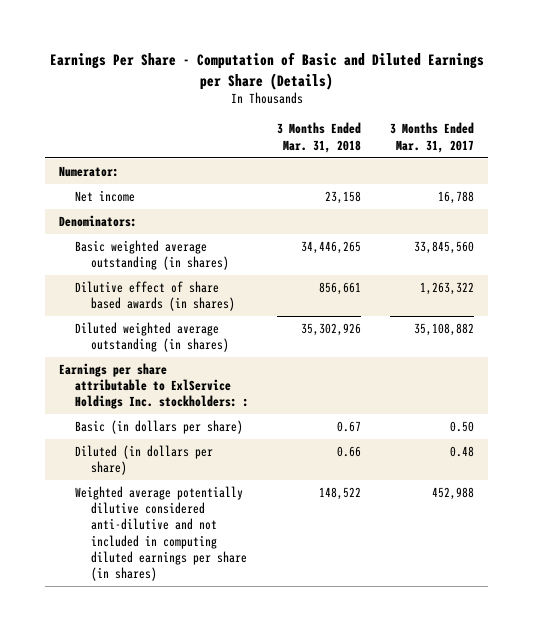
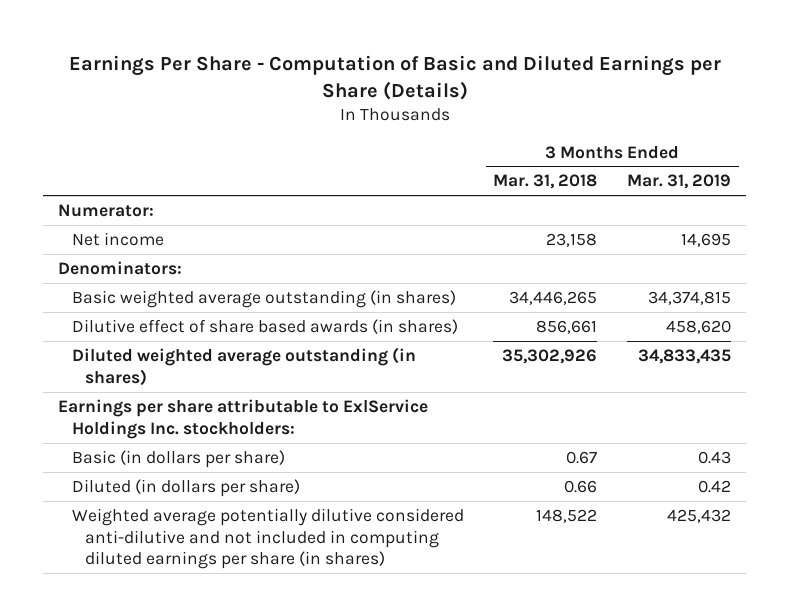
[389,122,474,153] 3 Months Ended Mar. 31, 2017 -> none
none -> [627,174,732,190] Mar. 31, 2019
[59,363,250,410] Earnings per share attributable to ExlService Holdings Inc. stockholders: : -> [58,398,429,439] Earnings per share attributable to ExlService Holdings Inc. stockholders:

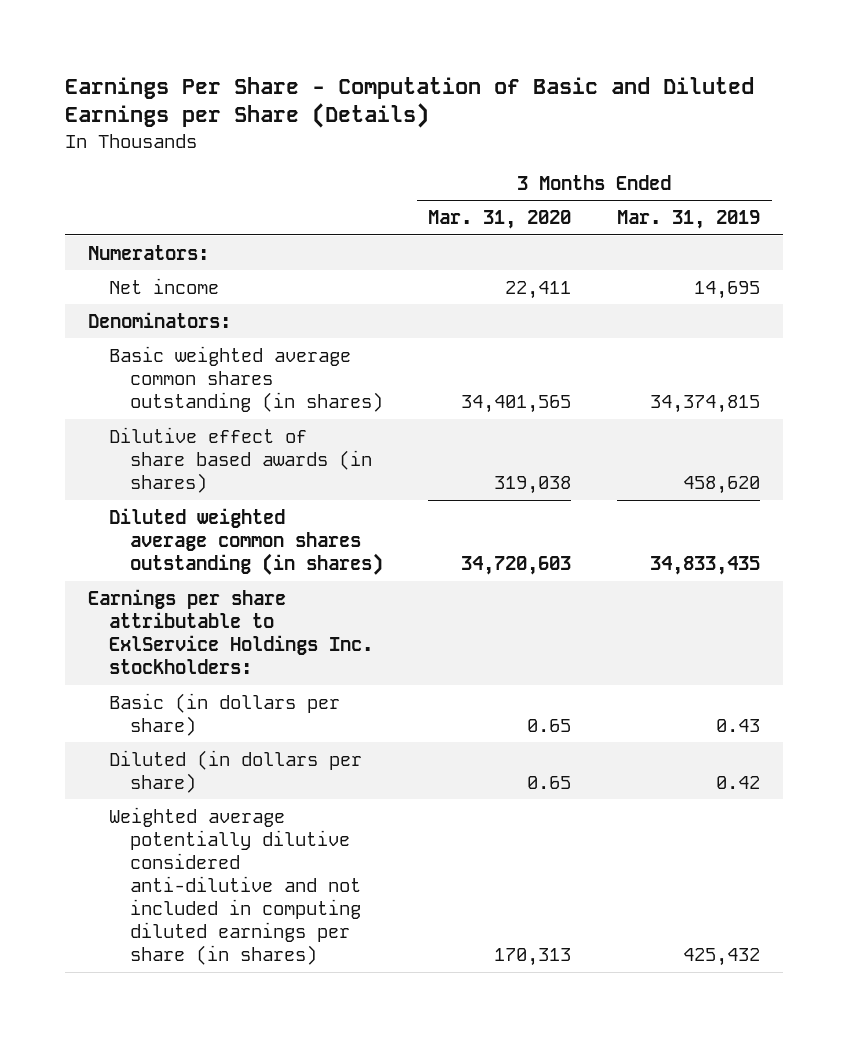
[493,174,598,190] Mar. 31, 2018 -> none
none -> [428,210,572,230] Mar. 31, 2020
[58,203,155,217] Numerator: -> [87,244,209,260] Numerators:
[71,289,456,308] Basic weighted average outstanding (in shares) -> [108,345,383,412] Basic weighted average common shares outstanding (in shares)
[71,346,416,386] Diluted weighted average outstanding (in shares) -> [108,507,383,575] Diluted weighted average common shares outstanding (in shares)

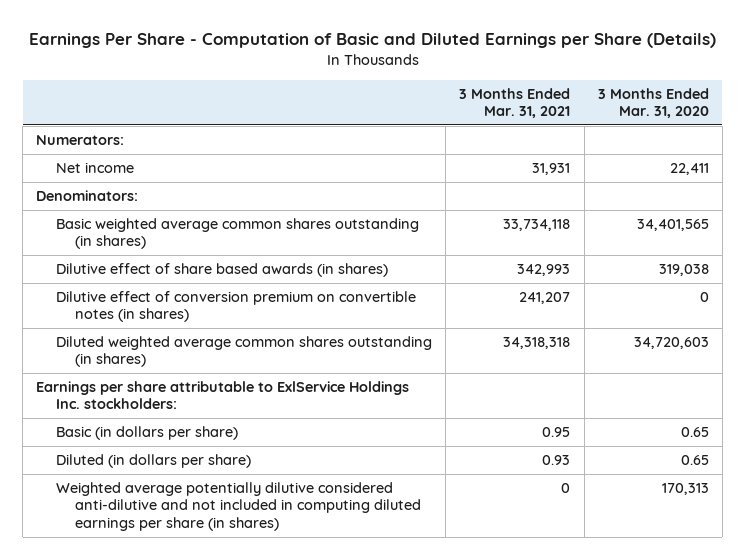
[617,210,761,230] Mar. 31, 2019 -> none
none -> [459,87,571,119] 3 Months Ended Mar. 31, 2021
none -> [55,291,416,323] Dilutive effect of conversion premium on convertible notes (in shares)

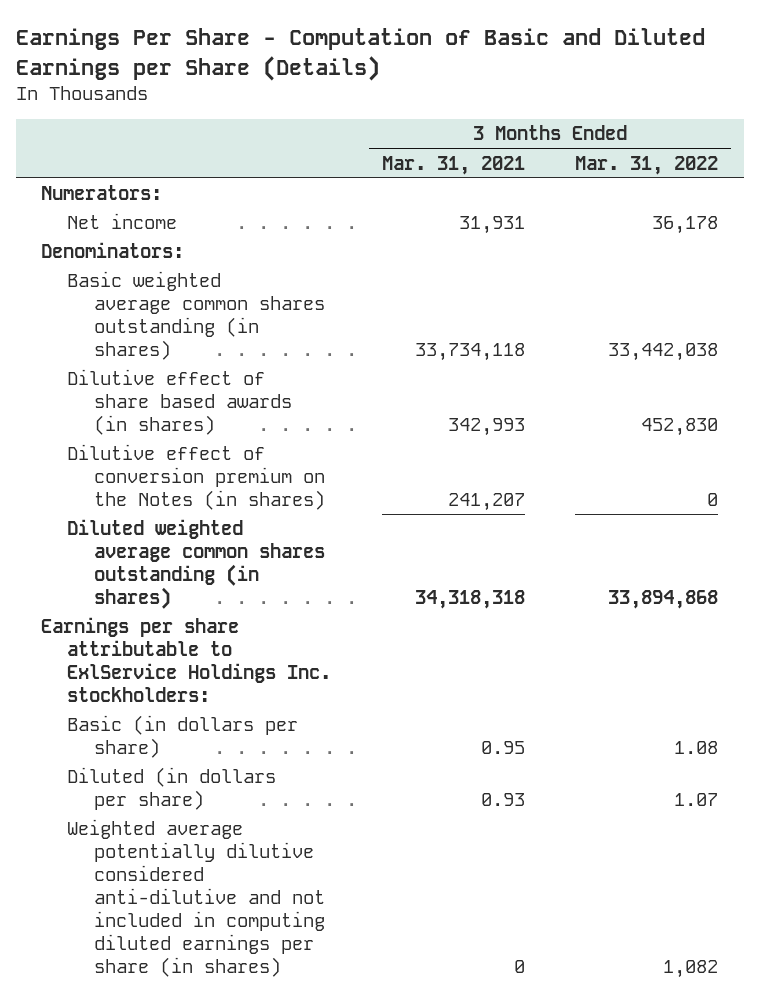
[597,87,709,119] 3 Months Ended Mar. 31, 2020 -> none
none -> [575,155,719,175] Mar. 31, 2022
[55,291,416,323] Dilutive effect of conversion premium on convertible notes (in shares) -> [67,444,325,511] Dilutive effect of conversion premium on the Notes (in shares)

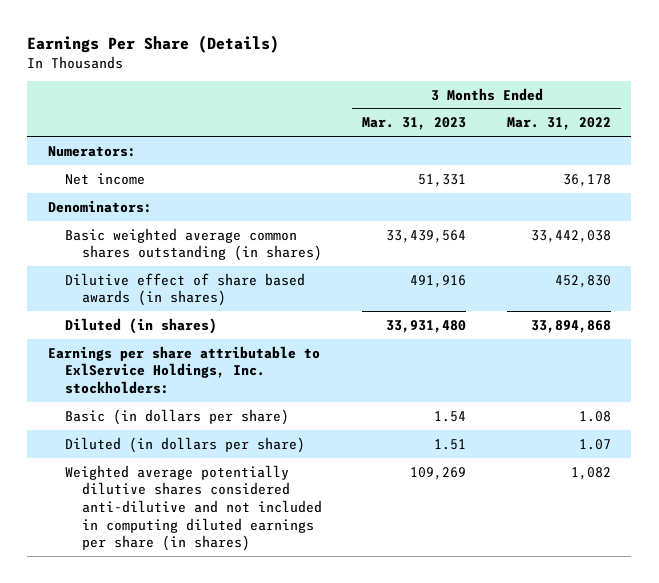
[15,28,705,81] Earnings Per Share - Computation of Basic and Diluted Earnings per Share (Details) -> [27,34,280,53] Earnings Per Share (Details)
[381,155,525,175] Mar. 31, 2021 -> none
none -> [362,117,467,131] Mar. 31, 2023
[67,444,325,511] Dilutive effect of conversion premium on the Notes (in shares) -> none
[67,519,325,610] Diluted weighted average common shares outstanding (in shares) -> [64,317,217,334] Diluted (in shares)
[41,617,332,703] Earnings per share attributable to ExlService Holdings Inc. stockholders: -> [47,345,320,394] Earnings per share attributable to ExlService Holdings, Inc. stockholders:
[67,819,325,978] Weighted average potentially dilutive considered anti-dilutive and not included in computing diluted earnings per share (in shares) -> [64,464,322,552] Weighted average potentially dilutive shares considered anti-dilutive and not included in computing diluted earnings per share (in shares)

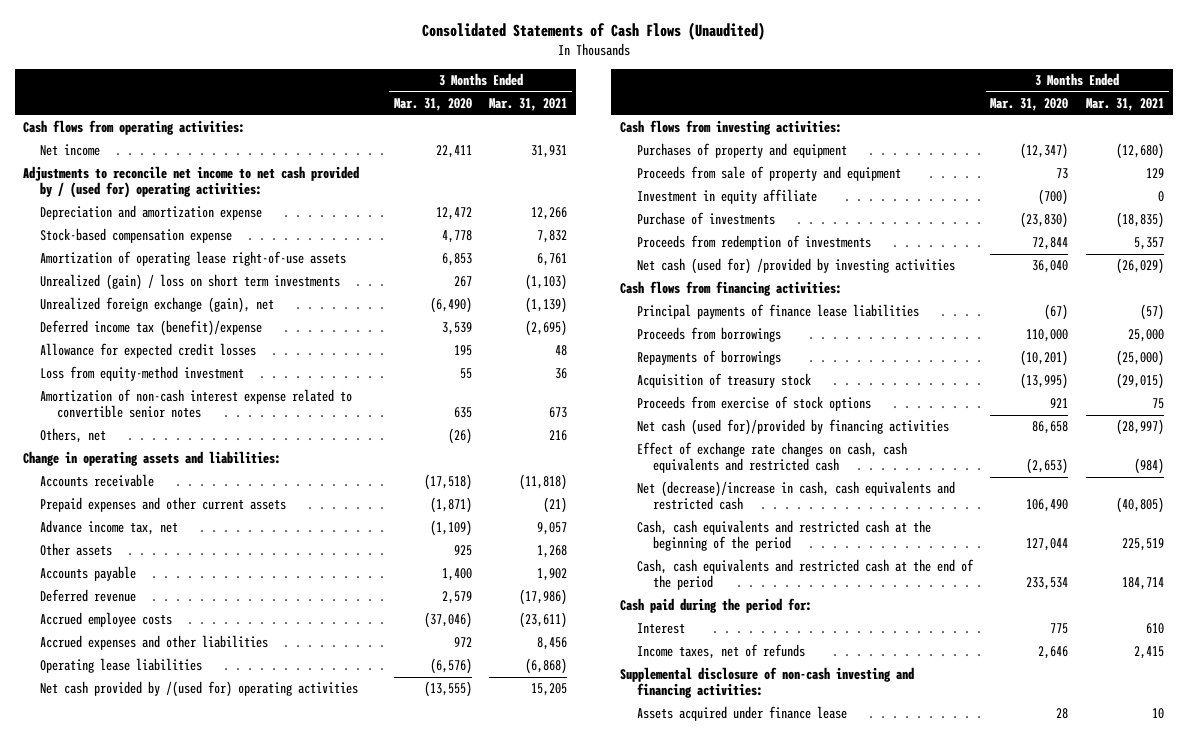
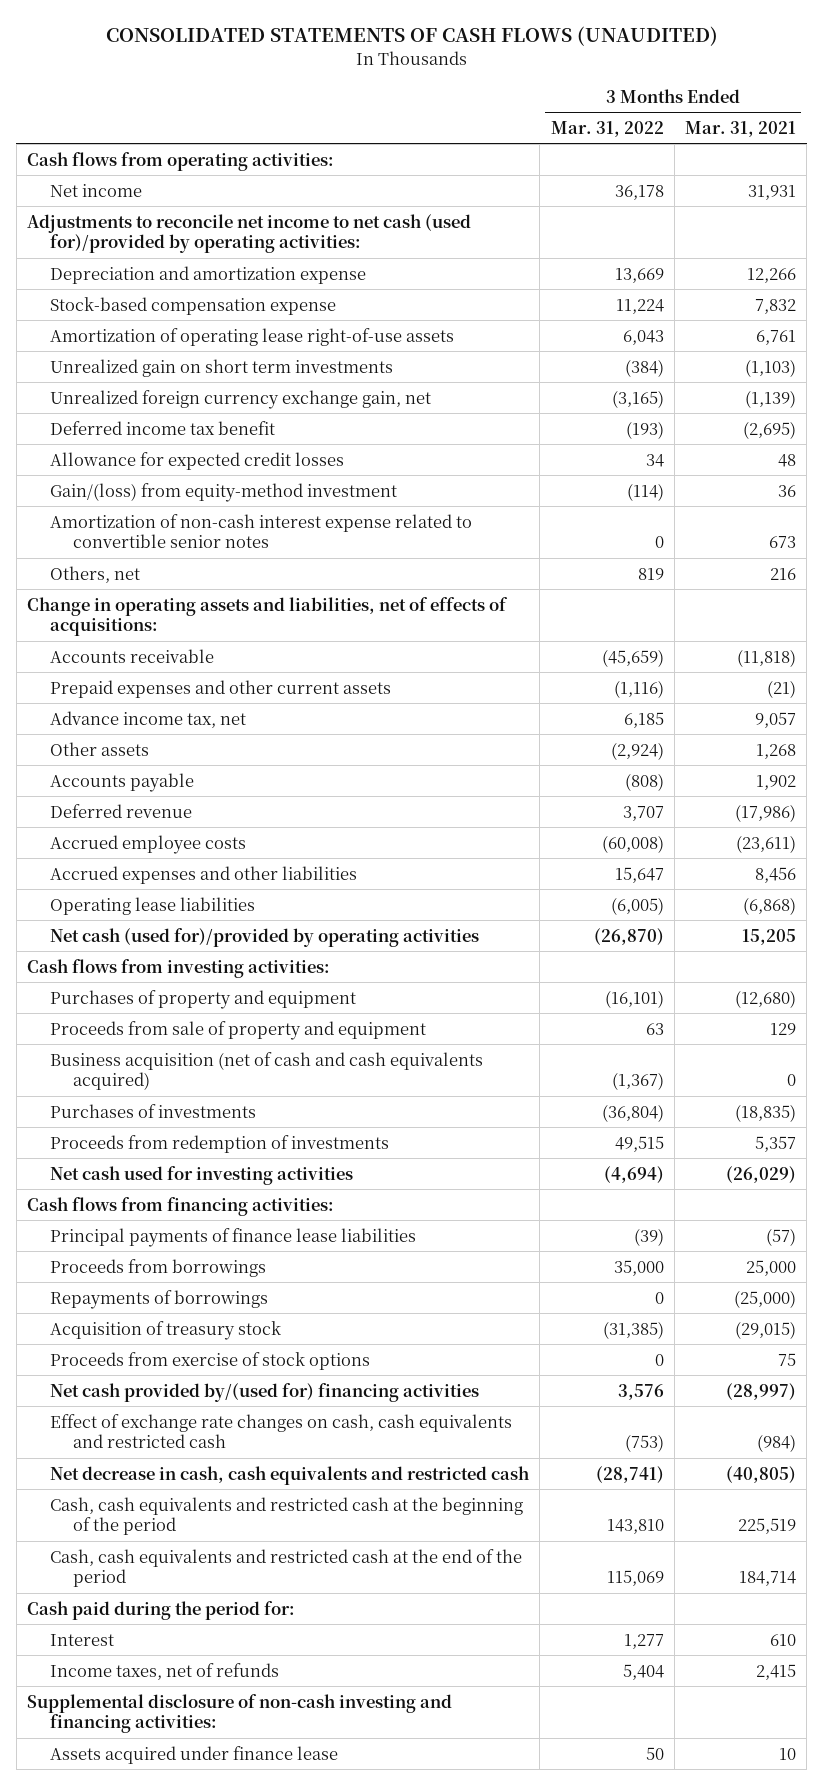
[421,22,765,41] Consolidated Statements of Cash Flows (Unaudited) -> [105,26,718,47] CONSOLIDATED STATEMENTS OF CASH FLOWS (UNAUDITED)
[393,98,472,112] Mar. 31, 2020 -> none
none -> [550,120,664,137] Mar. 31, 2022
[23,166,360,199] Adjustments to reconcile net income to net cash provided by / (used for) operating activities: -> [26,213,471,254] Adjustments to reconcile net income to net cash (used for)/provided by operating activities:
[39,274,340,291] Unrealized (gain) / loss on short term investments -> [49,358,393,377] Unrealized gain on short term investments
[39,297,274,314] Unrealized foreign exchange (gain), net -> [49,389,431,409] Unrealized foreign currency exchange gain, net
[39,320,262,337] Deferred income tax (benefit)/expense -> [49,420,275,435] Deferred income tax benefit
[39,366,244,382] Loss from equity-method investment -> [49,482,397,502] Gain/(loss) from equity-method investment
[23,451,282,467] Change in operating assets and liabilities: -> [26,596,508,637] Change in operating assets and liabilities, net of effects of acquisitions:
[39,681,358,698] Net cash provided by /(used for) operating activities -> [49,927,479,947] Net cash (used for)/provided by operating activities
[636,189,817,205] Investment in equity affiliate -> none
none -> [49,1051,483,1091] Business acquisition (net of cash and cash equivalents acquired)
[636,212,775,226] Purchase of investments -> [49,1103,256,1118] Purchases of investments
[636,258,955,275] Net cash (used for) /provided by investing activities -> [49,1165,353,1185] Net cash used for investing activities
[636,419,949,436] Net cash (used for)/provided by financing activities -> [49,1382,479,1402] Net cash provided by/(used for) financing activities
[636,481,955,511] Net (decrease)/increase in cash, cash equivalents and restricted cash -> [49,1465,529,1485] Net decrease in cash, cash equivalents and restricted cash

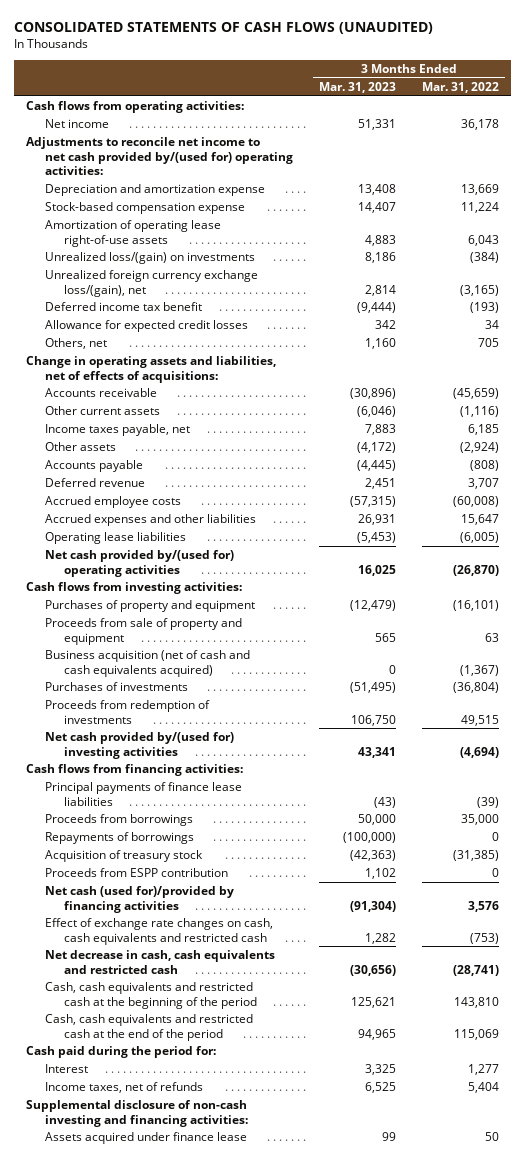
[685,120,797,137] Mar. 31, 2021 -> none
none -> [318,81,396,93] Mar. 31, 2023
[26,213,471,254] Adjustments to reconcile net income to net cash (used for)/provided by operating activities: -> [26,137,294,176] Adjustments to reconcile net income to net cash provided by/(used for) operating activities:
[49,358,393,377] Unrealized gain on short term investments -> [45,252,256,265] Unrealized loss/(gain) on investments
[49,389,431,409] Unrealized foreign currency exchange gain, net -> [45,270,259,297] Unrealized foreign currency exchange loss/(gain), net
[49,482,397,502] Gain/(loss) from equity-method investment -> none
[49,513,472,549] Amortization of non-cash interest expense related to convertible senior notes -> none
[637,567,664,580] 819 -> [477,338,499,348] 705
[49,679,391,698] Prepaid expenses and other current assets -> [45,406,161,416] Other current assets
[49,710,246,728] Advance income tax, net -> [45,424,191,437] Income taxes payable, net
[49,927,479,947] Net cash (used for)/provided by operating activities -> [45,550,235,577] Net cash provided by/(used for) operating activities
[49,1165,353,1185] Net cash used for investing activities -> [45,732,235,759] Net cash provided by/(used for) investing activities
[49,1351,370,1370] Proceeds from exercise of stock options -> none
none -> [45,868,229,878] Proceeds from ESPP contribution
[49,1382,479,1402] Net cash provided by/(used for) financing activities -> [45,886,235,913] Net cash (used for)/provided by financing activities

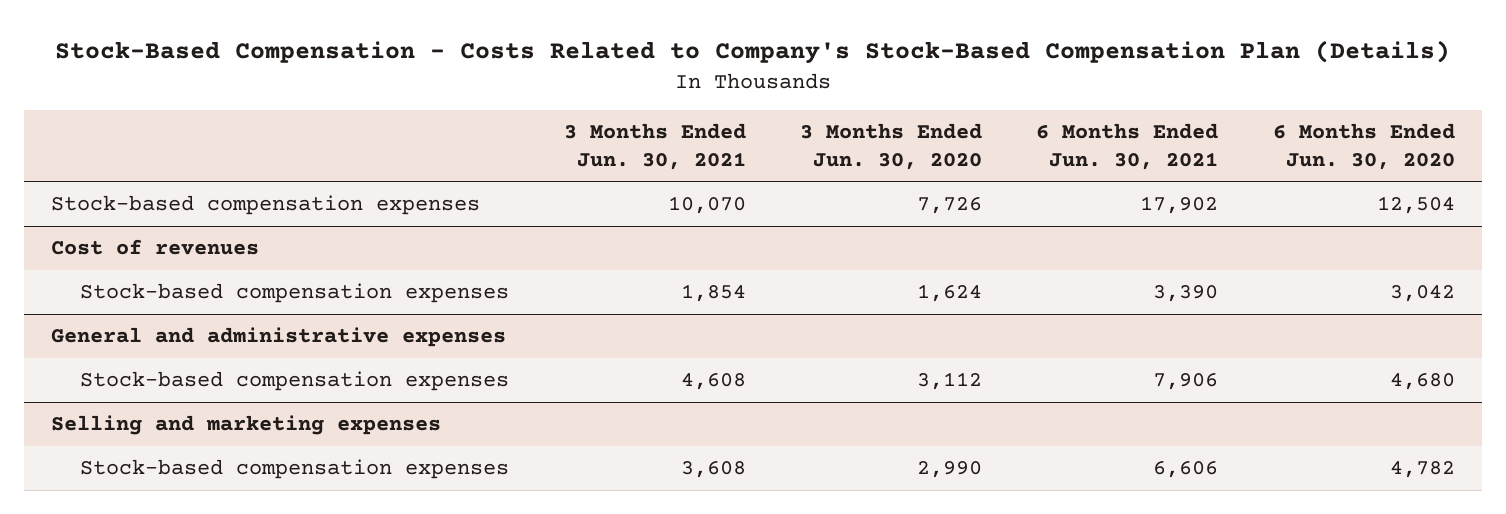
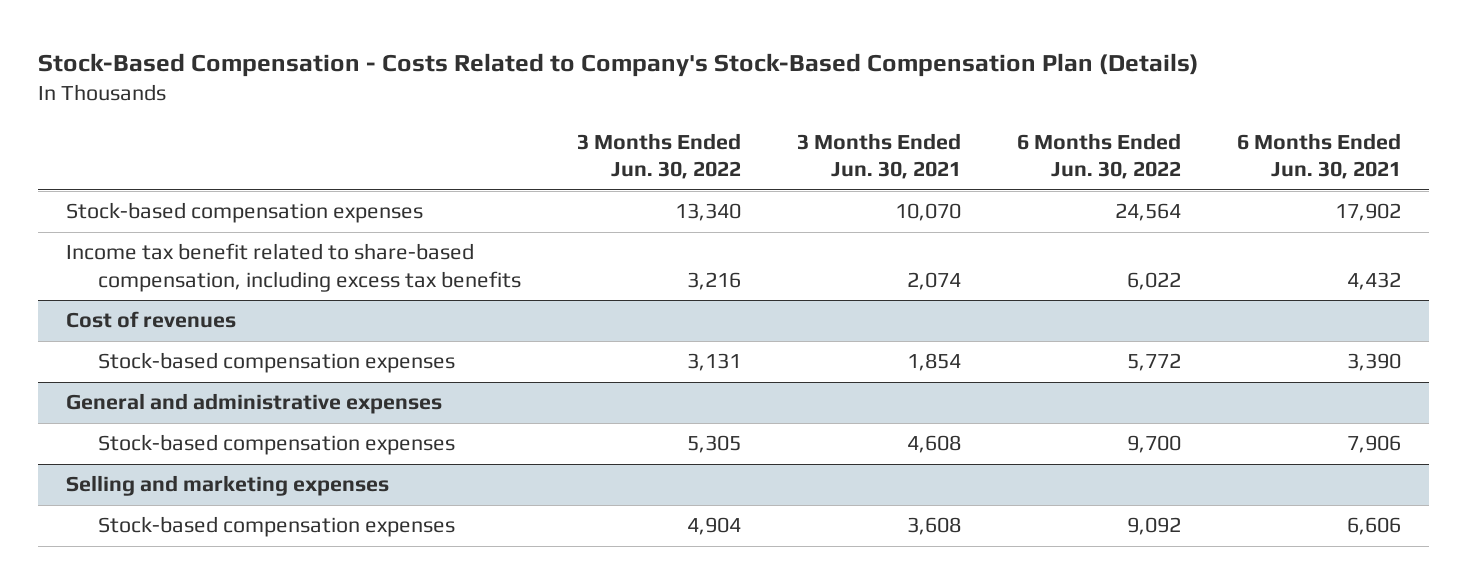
[800,122,983,170] 3 Months Ended Jun. 30, 2020 -> none
[1272,122,1455,170] 6 Months Ended Jun. 30, 2020 -> none
none -> [577,132,742,180] 3 Months Ended Jun. 30, 2022
none -> [1016,132,1181,180] 6 Months Ended Jun. 30, 2022
none -> [65,243,522,292] Income tax benefit related to share-based compensation, including excess tax benefits

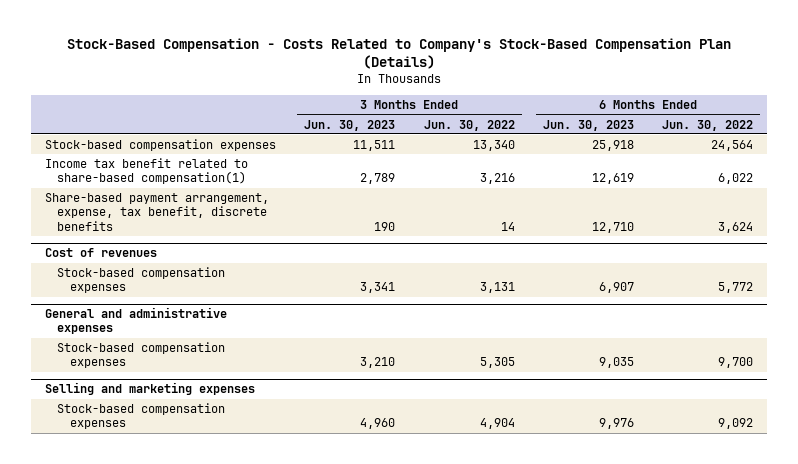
[797,132,962,180] 3 Months Ended Jun. 30, 2021 -> none
[1236,132,1401,180] 6 Months Ended Jun. 30, 2021 -> none
none -> [304,119,396,131] Jun. 30, 2023
none -> [542,119,634,131] Jun. 30, 2023
[65,243,522,292] Income tax benefit related to share-based compensation, including excess tax benefits -> [44,158,248,185] Income tax benefit related to share-based compensation(1)
none -> [44,193,269,231] Share-based payment arrangement, expense, tax benefit, discrete benefits

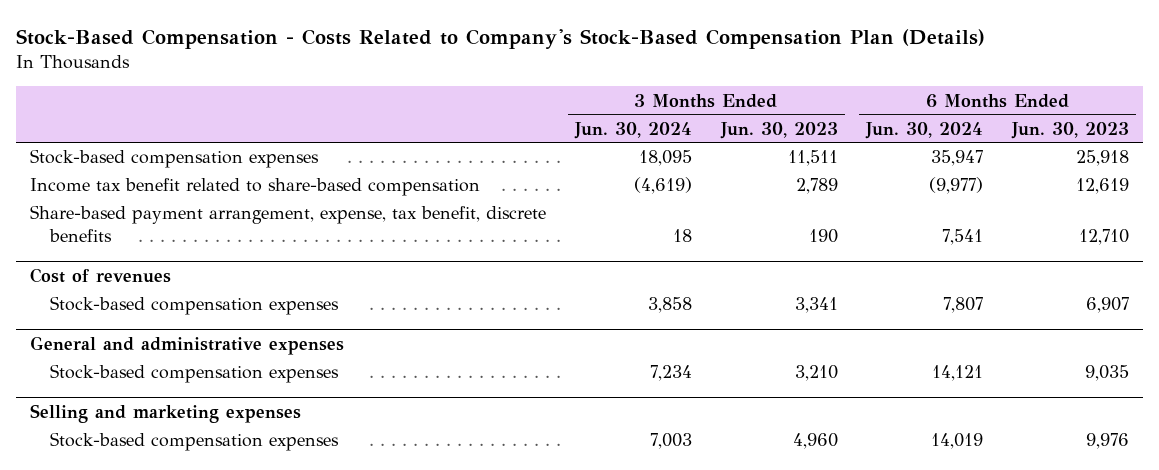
[423,119,515,131] Jun. 30, 2022 -> none
[662,119,754,131] Jun. 30, 2022 -> none
none -> [573,121,692,139] Jun. 30, 2024
none -> [865,121,984,139] Jun. 30, 2024
[44,158,248,185] Income tax benefit related to share-based compensation(1) -> [30,178,481,197] Income tax benefit related to share-based compensation

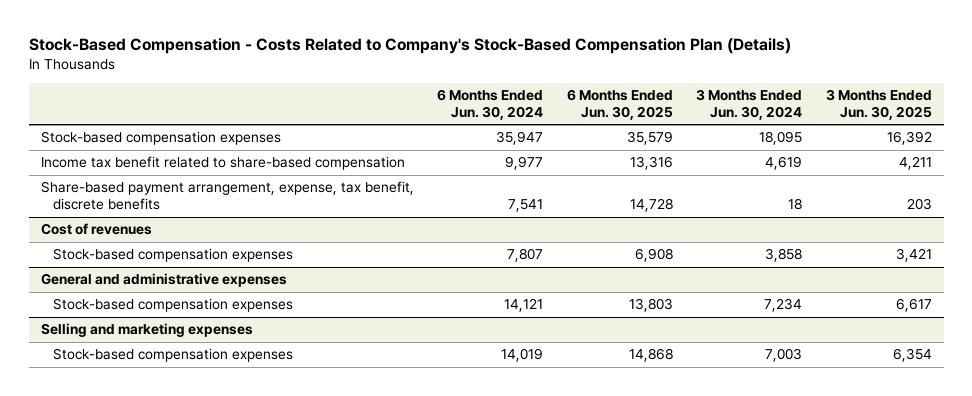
[719,121,838,139] Jun. 30, 2023 -> none
[1011,121,1130,139] Jun. 30, 2023 -> none
none -> [566,88,673,120] 6 Months Ended Jun. 30, 2025
none -> [825,88,932,120] 3 Months Ended Jun. 30, 2025
[633,177,692,195] (4,619) -> [765,156,803,171] 4,619
[929,177,984,195] (9,977) -> [505,156,544,171] 9,977

